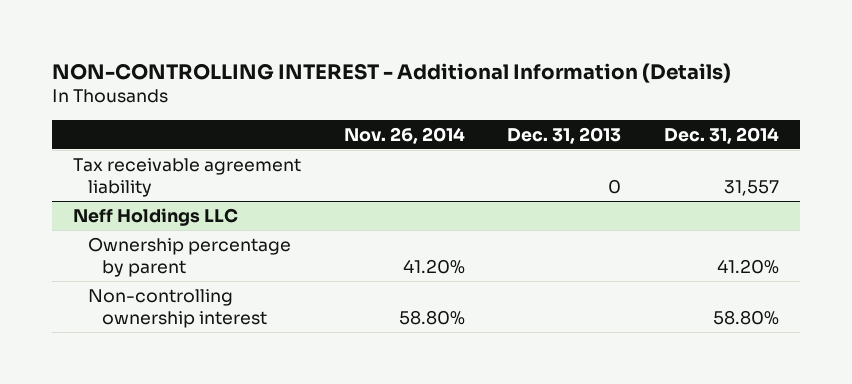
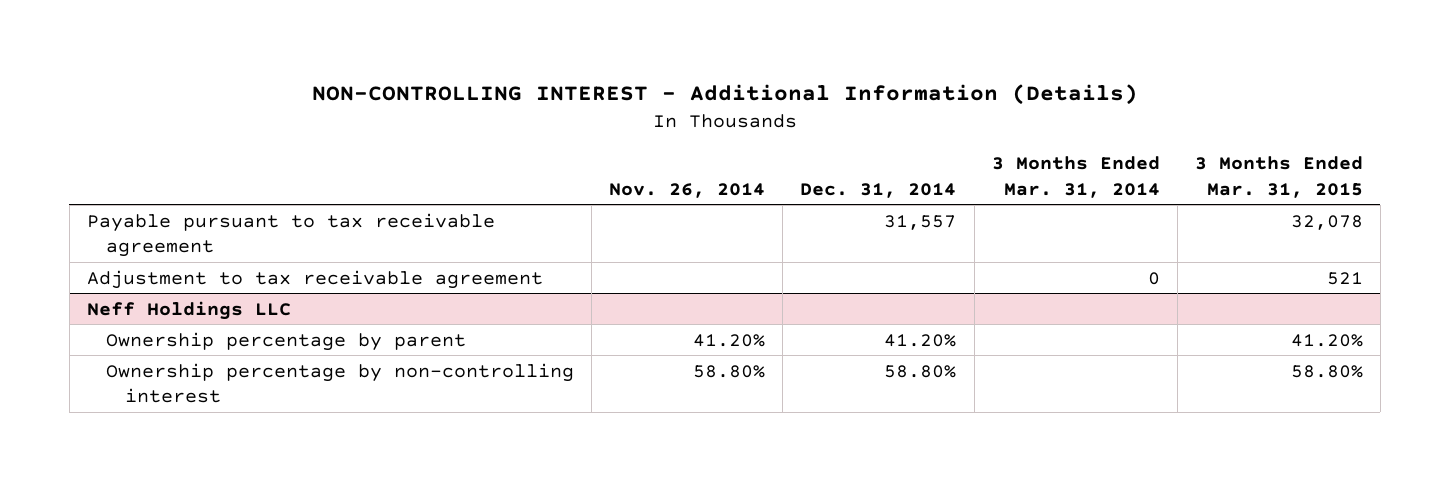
[507,126,622,144] Dec. 31, 2013 -> none
none -> [991,155,1160,198] 3 Months Ended Mar. 31, 2014
none -> [1194,155,1363,198] 3 Months Ended Mar. 31, 2015
[73,157,302,198] Tax receivable agreement liability -> [86,212,495,258] Payable pursuant to tax receivable agreement
none -> [86,269,543,289] Adjustment to tax receivable agreement
[87,288,268,329] Non-controlling ownership interest -> [105,362,574,404] Ownership percentage by non-controlling interest

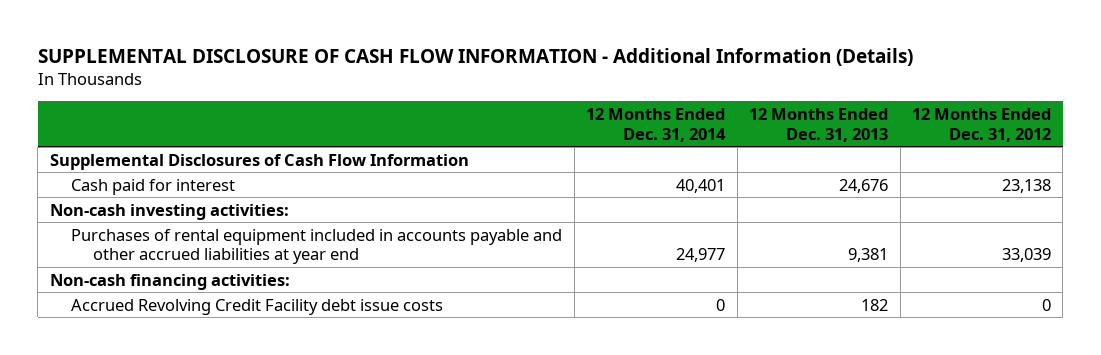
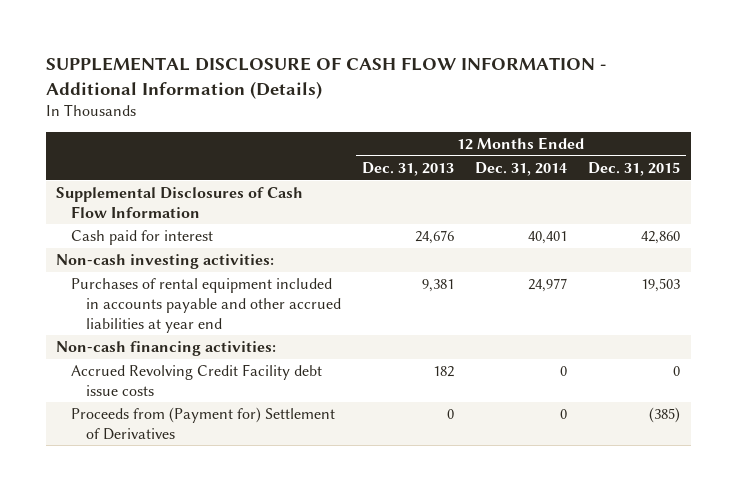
[912,107,1052,142] 12 Months Ended Dec. 31, 2012 -> none
none -> [588,161,681,176] Dec. 31, 2015
none -> [70,406,335,440] Proceeds from (Payment for) Settlement of Derivatives

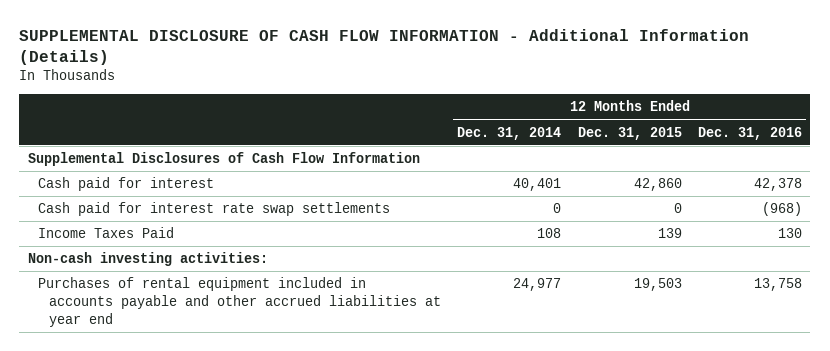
[361,161,454,176] Dec. 31, 2013 -> none
none -> [698,126,803,140] Dec. 31, 2016
none -> [38,202,391,217] Cash paid for interest rate swap settlements
none -> [38,227,175,239] Income Taxes Paid
[56,340,277,356] Non-cash financing activities: -> none
[70,363,322,396] Accrued Revolving Credit Facility debt issue costs -> none
[70,406,335,440] Proceeds from (Payment for) Settlement of Derivatives -> none

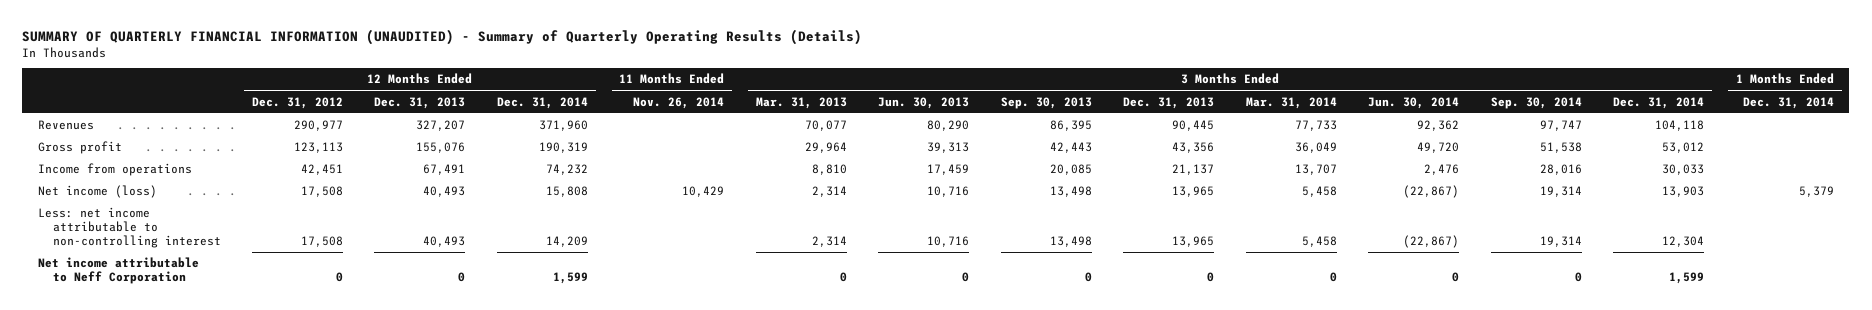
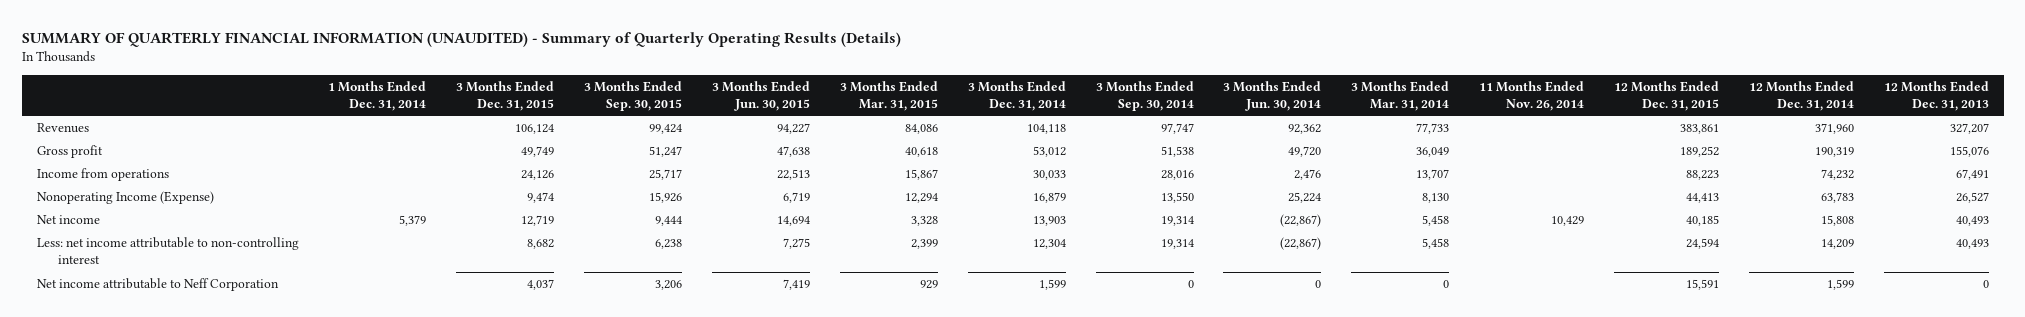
[251,96,343,109] Dec. 31, 2012 -> none
[755,96,847,109] Mar. 31, 2013 -> none
[878,96,970,109] Jun. 30, 2013 -> none
[1000,96,1092,109] Sep. 30, 2013 -> none
[1123,96,1215,109] Dec. 31, 2013 -> none
none -> [456,80,555,112] 3 Months Ended Dec. 31, 2015
none -> [584,80,683,112] 3 Months Ended Sep. 30, 2015
none -> [712,80,811,112] 3 Months Ended Jun. 30, 2015
none -> [839,80,938,112] 3 Months Ended Mar. 31, 2015
none -> [1614,80,1720,112] 12 Months Ended Dec. 31, 2015
none -> [36,190,214,204] Nonoperating Income (Expense)
[38,185,158,199] Net income (loss) -> [36,214,100,224] Net income

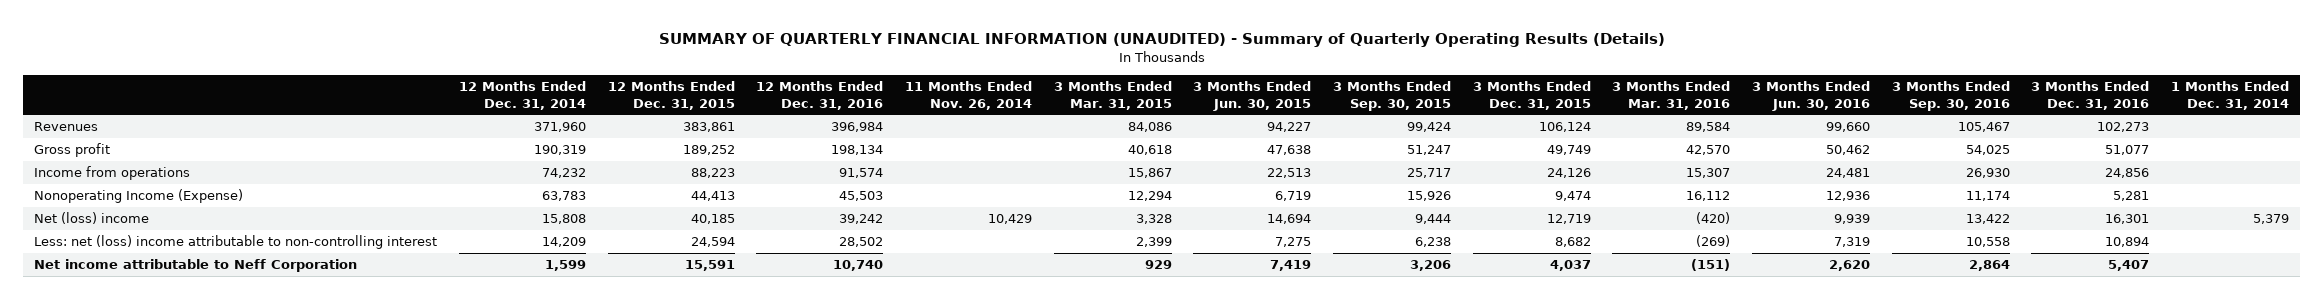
[967,80,1066,112] 3 Months Ended Dec. 31, 2014 -> none
[1095,80,1194,112] 3 Months Ended Sep. 30, 2014 -> none
[1223,80,1322,112] 3 Months Ended Jun. 30, 2014 -> none
[1351,80,1450,112] 3 Months Ended Mar. 31, 2014 -> none
[1883,80,1989,112] 12 Months Ended Dec. 31, 2013 -> none
none -> [756,81,884,110] 12 Months Ended Dec. 31, 2016
none -> [1612,81,1731,110] 3 Months Ended Mar. 31, 2016
none -> [1751,81,1870,111] 3 Months Ended Jun. 30, 2016
none -> [1891,81,2010,111] 3 Months Ended Sep. 30, 2016
none -> [2031,81,2150,110] 3 Months Ended Dec. 31, 2016
[36,214,100,224] Net income -> [34,212,150,225] Net (loss) income
[36,236,299,265] Less: net income attributable to non-controlling interest -> [34,235,438,250] Less: net (loss) income attributable to non-controlling interest

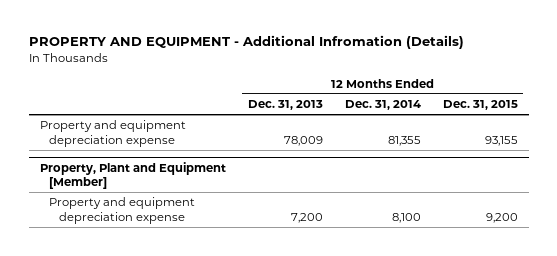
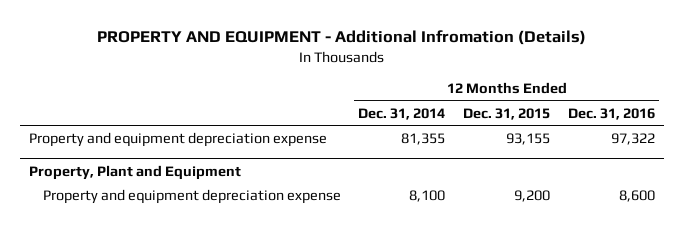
[247,100,323,111] Dec. 31, 2013 -> none
none -> [567,107,655,120] Dec. 31, 2016
[39,161,226,190] Property, Plant and Equipment [Member] -> [28,164,241,180] Property, Plant and Equipment

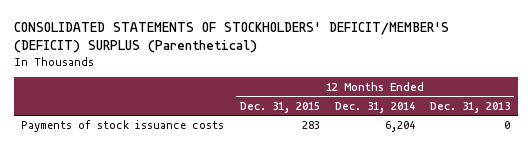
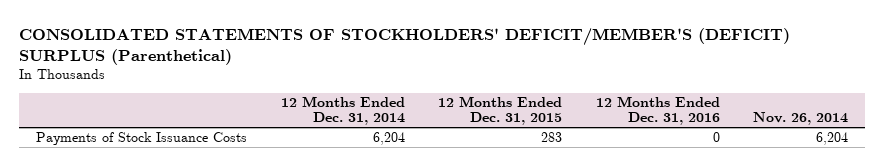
[430,101,511,113] Dec. 31, 2013 -> none
none -> [595,95,720,126] 12 Months Ended Dec. 31, 2016
none -> [753,112,849,126] Nov. 26, 2014
[21,120,225,133] Payments of stock issuance costs -> [36,132,248,146] Payments of Stock Issuance Costs

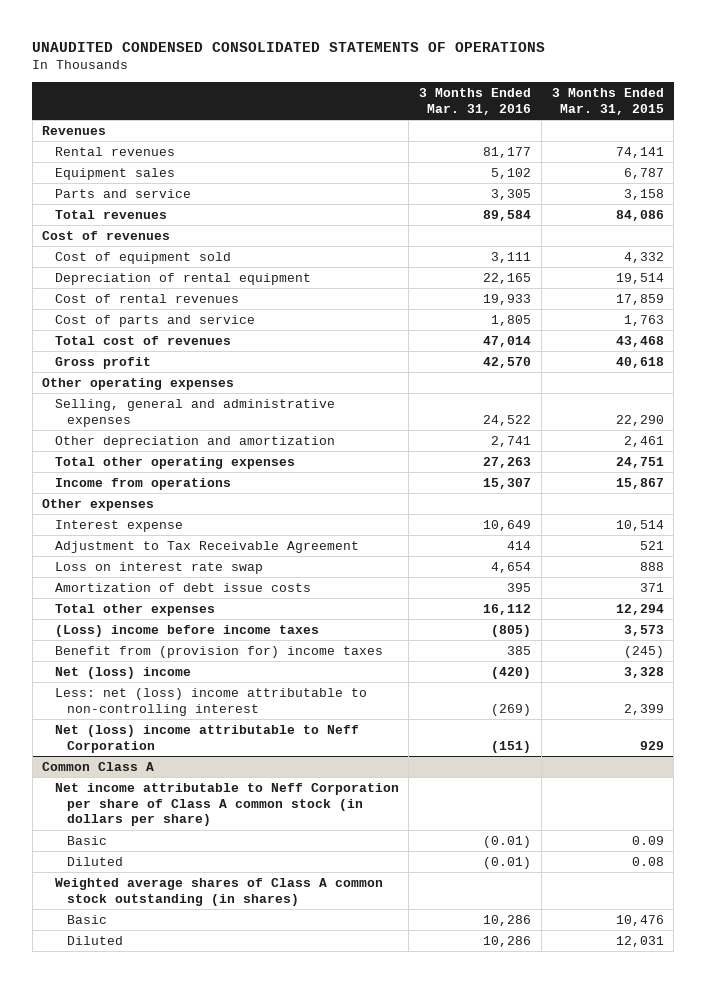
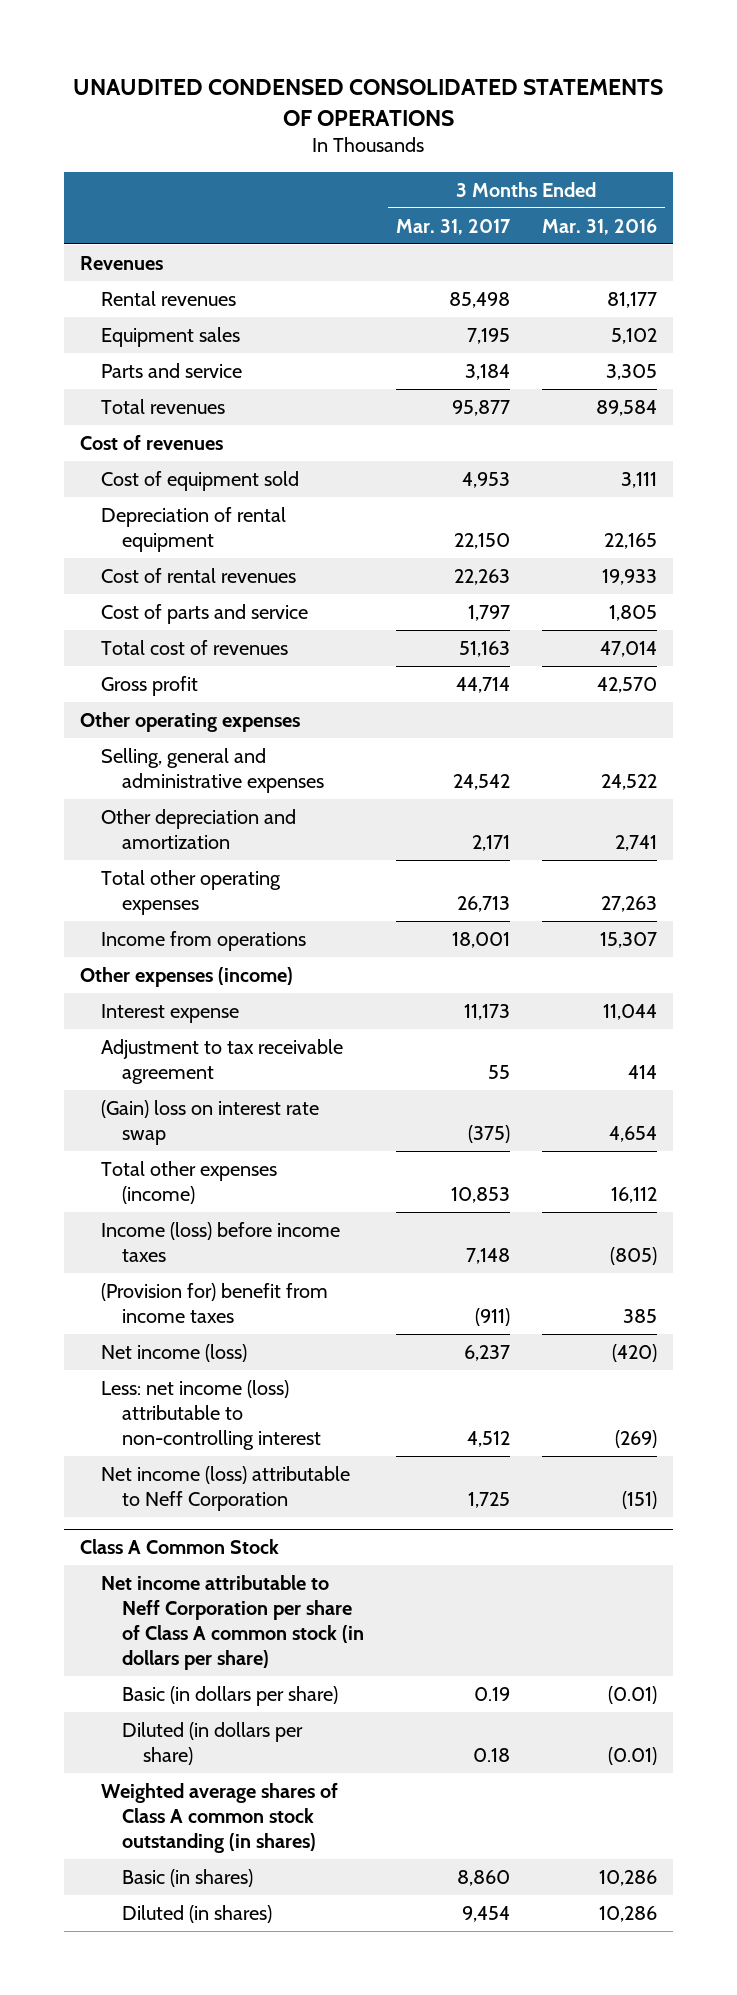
[551,88,664,115] 3 Months Ended Mar. 31, 2015 -> none
none -> [396,218,512,235] Mar. 31, 2017
[54,582,311,592] Amortization of debt issue costs -> none
[42,498,155,511] Other expenses -> [79,966,293,987] Other expenses (income)
[483,519,532,531] 10,649 -> [602,1003,657,1020] 11,044
[54,540,359,553] Adjustment to Tax Receivable Agreement -> [100,1038,343,1084] Adjustment to tax receivable agreement
[54,561,263,574] Loss on interest rate swap -> [100,1099,319,1145] (Gain) loss on interest rate swap
[54,603,215,616] Total other expenses -> [100,1160,277,1204] Total other expenses (income)
[54,624,319,637] (Loss) income before income taxes -> [100,1221,340,1262] Income (loss) before income taxes
[54,645,383,658] Benefit from (provision for) income taxes -> [100,1282,328,1323] (Provision for) benefit from income taxes
[54,666,191,679] Net (loss) income -> [100,1343,247,1362] Net income (loss)
[54,687,367,716] Less: net (loss) income attributable to non-controlling interest -> [100,1379,322,1450] Less: net income (loss) attributable to non-controlling interest
[54,724,359,753] Net (loss) income attributable to Neff Corporation -> [100,1465,350,1511] Net income (loss) attributable to Neff Corporation
[42,761,155,771] Common Class A -> [79,1539,279,1555] Class A Common Stock
[67,835,108,845] Basic -> [122,1685,339,1706] Basic (in dollars per share)
[67,856,124,866] Diluted -> [122,1721,304,1765] Diluted (in dollars per share)
[67,914,108,924] Basic -> [122,1868,254,1887] Basic (in shares)
[67,935,124,945] Diluted -> [122,1904,273,1923] Diluted (in shares)

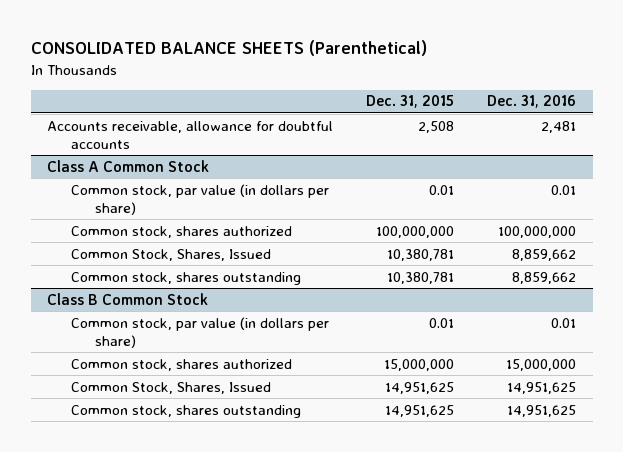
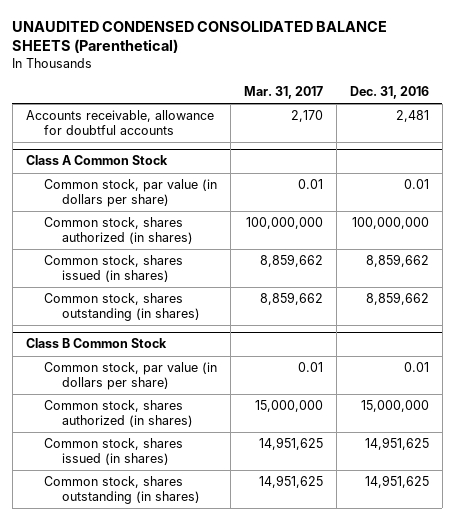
[30,40,427,57] CONSOLIDATED BALANCE SHEETS (Parenthetical) -> [12,20,388,53] UNAUDITED CONDENSED CONSOLIDATED BALANCE SHEETS (Parenthetical)
[366,95,455,109] Dec. 31, 2015 -> none
none -> [243,86,323,100] Mar. 31, 2017
[70,225,292,238] Common stock, shares authorized -> [43,217,193,244] Common stock, shares authorized (in shares)
[70,248,271,261] Common Stock, Shares, Issued -> [43,255,183,282] Common stock, shares issued (in shares)
[70,271,301,285] Common stock, shares outstanding -> [43,293,200,321] Common stock, shares outstanding (in shares)
[70,358,292,371] Common stock, shares authorized -> [43,400,193,427] Common stock, shares authorized (in shares)
[70,381,271,394] Common Stock, Shares, Issued -> [43,438,183,465] Common stock, shares issued (in shares)
[70,404,301,418] Common stock, shares outstanding -> [43,476,200,504] Common stock, shares outstanding (in shares)

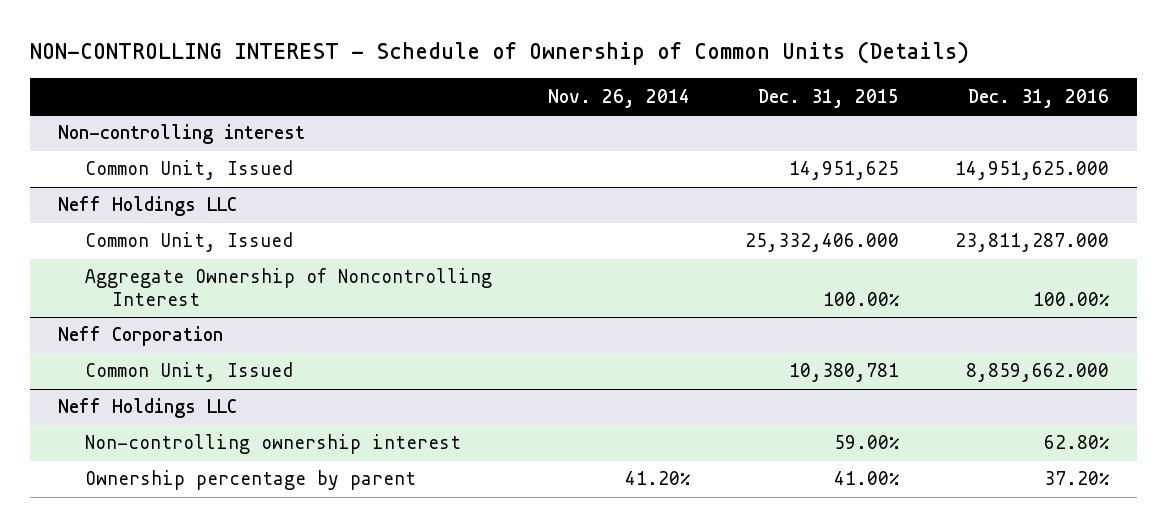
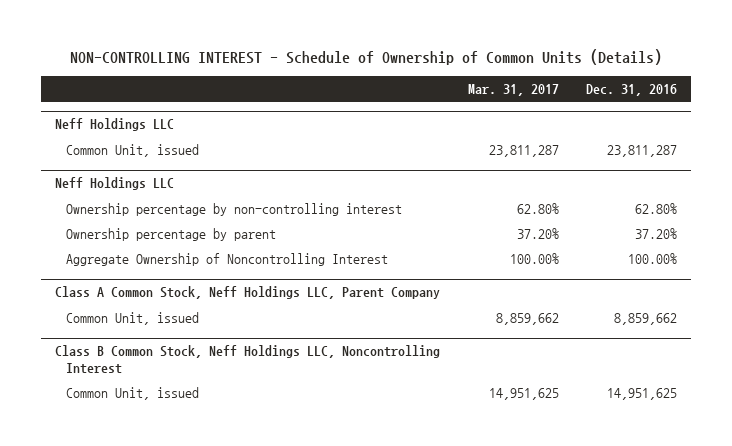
[547,88,690,108] Nov. 26, 2014 -> none
[758,88,900,108] Dec. 31, 2015 -> none
none -> [467,84,559,97] Mar. 31, 2017
[57,124,305,145] Non-controlling interest -> none
[84,160,293,181] Common Unit, Issued -> none
[57,326,223,347] Neff Corporation -> none
[84,362,293,383] Common Unit, Issued -> none
[84,232,293,253] Common Unit, Issued -> [66,144,200,158] Common Unit, issued
[955,233,1110,253] 23,811,287.000 -> [607,145,678,158] 23,811,287
[84,434,461,455] Non-controlling ownership interest -> [66,203,403,217] Ownership percentage by non-controlling interest
[84,268,492,306] Aggregate Ownership of Noncontrolling Interest -> [66,253,389,267] Aggregate Ownership of Noncontrolling Interest
none -> [54,286,440,300] Class A Common Stock, Neff Holdings LLC, Parent Company
none -> [66,312,200,326] Common Unit, issued
none -> [54,345,440,374] Class B Common Stock, Neff Holdings LLC, Noncontrolling Interest
none -> [66,387,200,401] Common Unit, issued

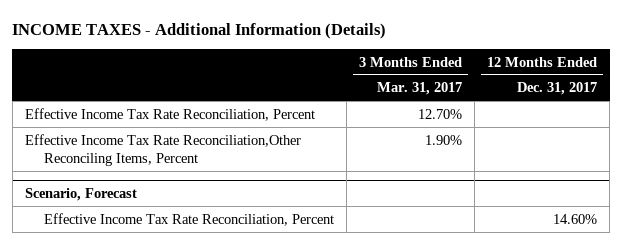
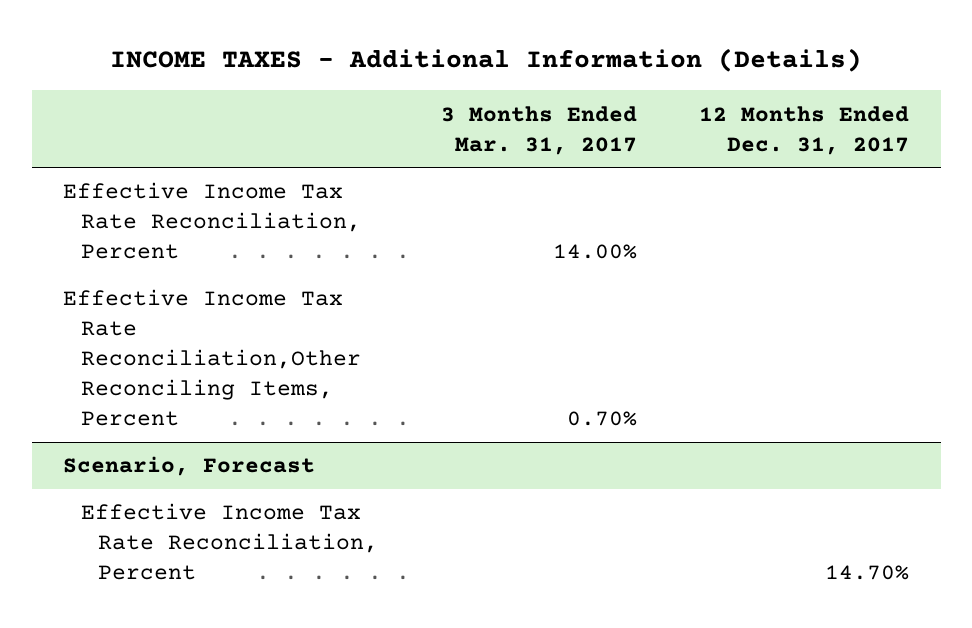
[418,108,463,119] 12.70% -> [552,243,637,259] 14.00%
[425,134,463,145] 1.90% -> [566,410,637,426] 0.70%
[553,213,598,224] 14.60% -> [825,564,910,580] 14.70%

